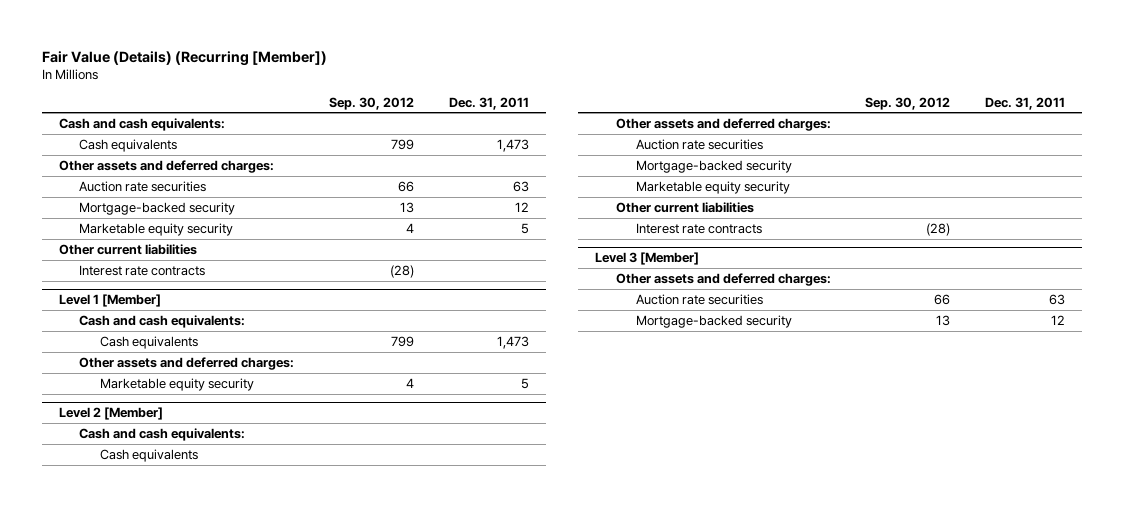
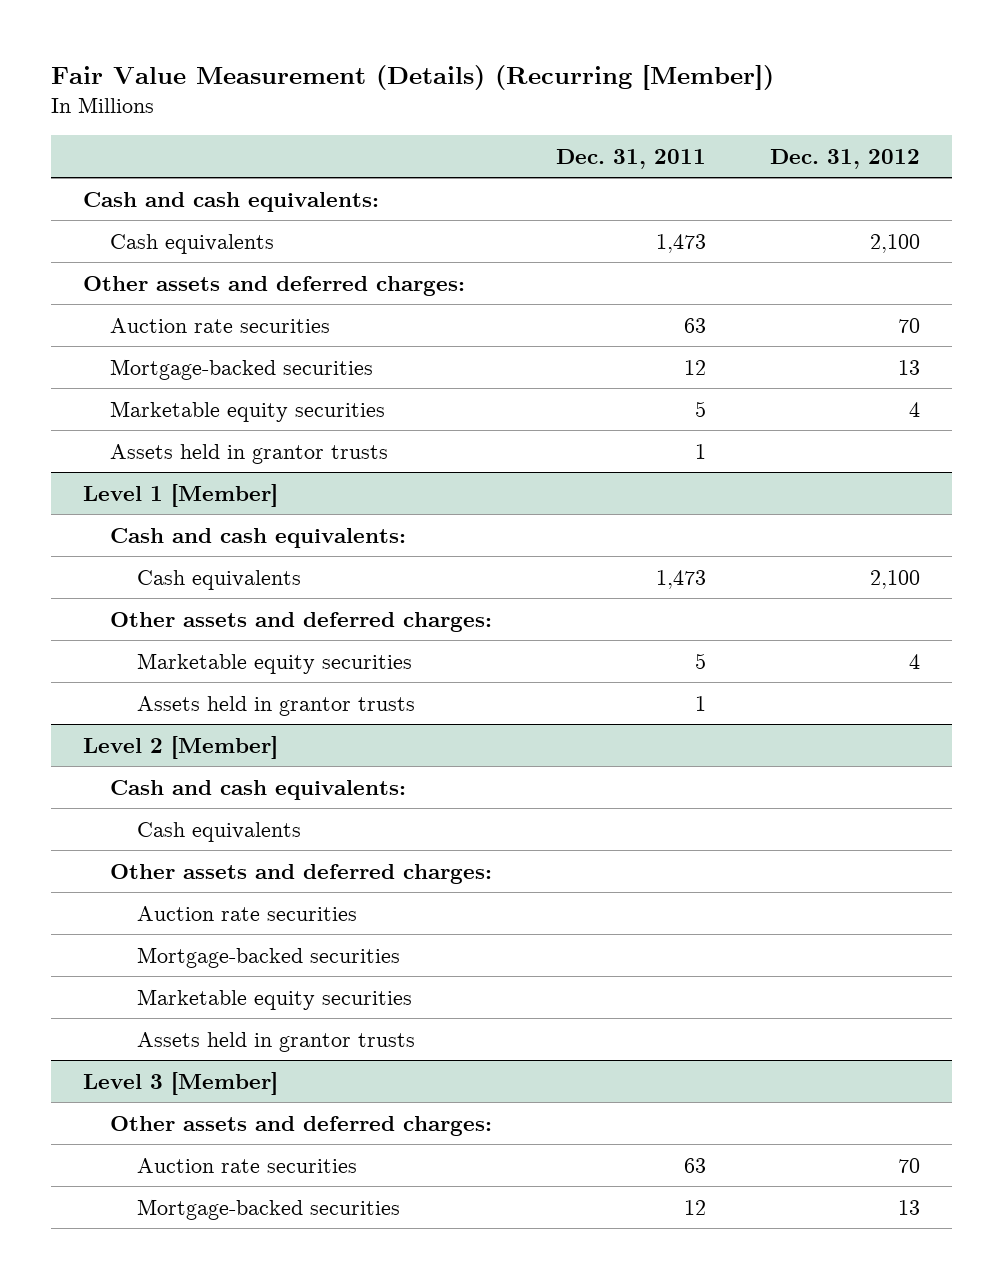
[41,50,327,66] Fair Value (Details) (Recurring [Member]) -> [50,65,774,91] Fair Value Measurement (Details) (Recurring [Member])
[329,96,415,110] Sep. 30, 2012 -> none
none -> [769,148,920,169] Dec. 31, 2012
[58,243,197,255] Other current liabilities -> none
[79,264,206,276] Interest rate contracts -> none
[79,201,236,215] Mortgage-backed security -> [109,358,373,380] Mortgage-backed securities
[79,222,234,236] Marketable equity security -> [109,400,385,422] Marketable equity securities
none -> [109,443,388,464] Assets held in grantor trusts
[99,377,254,391] Marketable equity security -> [137,652,413,674] Marketable equity securities
none -> [137,695,416,716] Assets held in grantor trusts
[615,201,754,213] Other current liabilities -> none
[636,222,763,234] Interest rate contracts -> none
[636,159,793,173] Mortgage-backed security -> [137,946,401,968] Mortgage-backed securities
[636,180,791,194] Marketable equity security -> [137,988,413,1010] Marketable equity securities
none -> [137,1031,416,1052] Assets held in grantor trusts
[636,314,793,328] Mortgage-backed security -> [137,1198,401,1220] Mortgage-backed securities

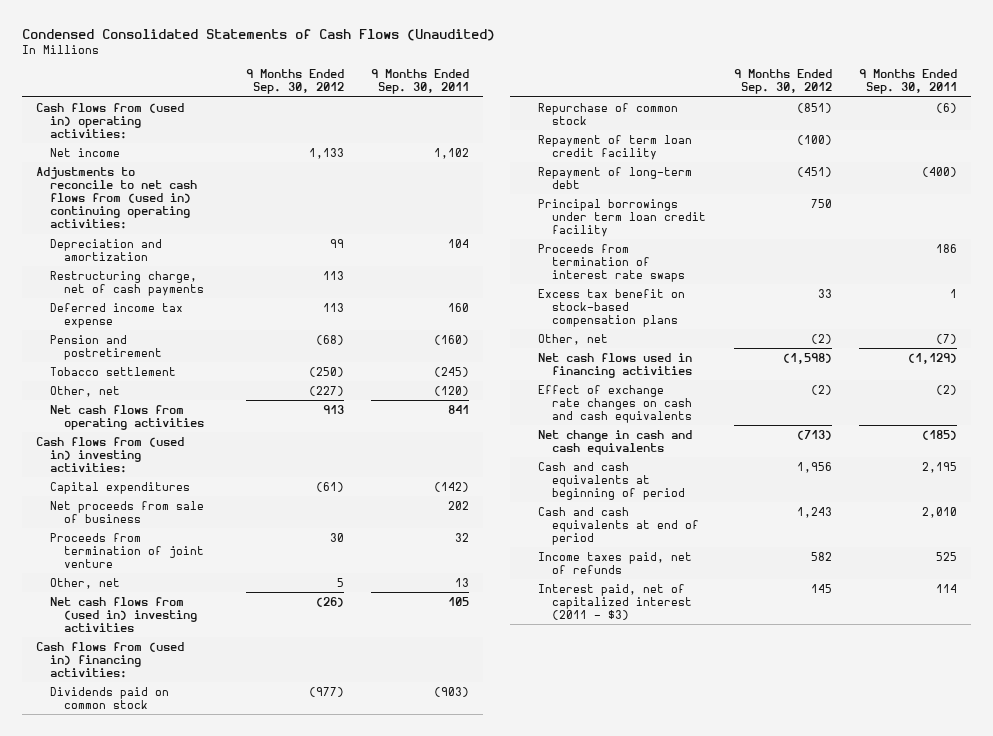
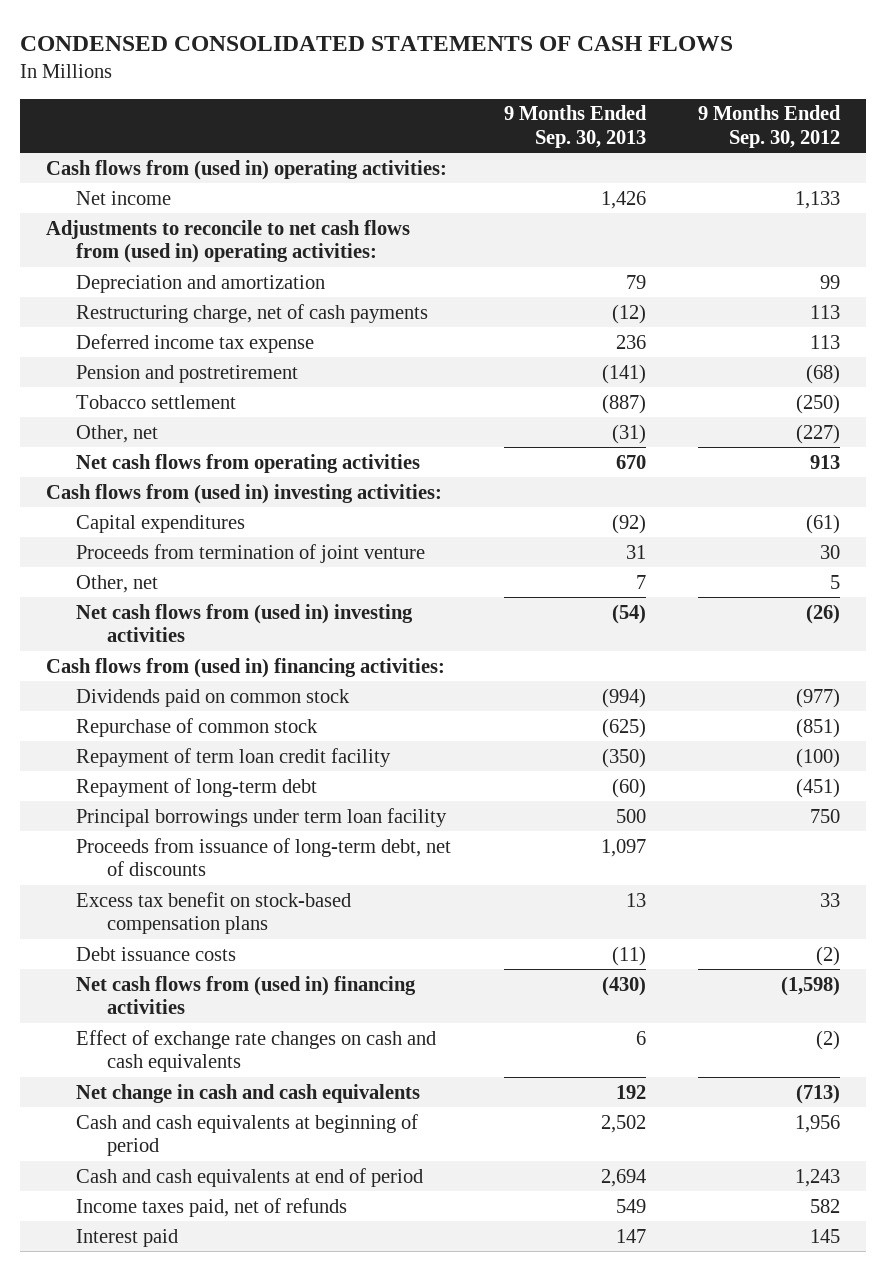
[22,29,496,42] Condensed Consolidated Statements of Cash Flows (Unaudited) -> [19,36,733,52] CONDENSED CONSOLIDATED STATEMENTS OF CASH FLOWS
[371,69,470,95] 9 Months Ended Sep. 30, 2011 -> none
none -> [503,105,647,148] 9 Months Ended Sep. 30, 2013
[36,166,198,230] Adjustments to reconcile to net cash flows from (used in) continuing operating activities: -> [45,219,410,264] Adjustments to reconcile to net cash flows from (used in) operating activities:
[50,500,205,523] Net proceeds from sale of business -> none
[537,243,685,282] Proceeds from termination of interest rate swaps -> none
[537,198,706,237] Principal borrowings under term loan credit facility -> [76,807,448,827] Principal borrowings under term loan facility
none -> [76,837,452,877] Proceeds from issuance of long-term debt, net of discounts
[537,333,608,345] Other, net -> none
none -> [76,946,237,961] Debt issuance costs
[537,352,692,378] Net cash flows used in financing activities -> [76,975,417,1015] Net cash flows from (used in) financing activities
[537,583,692,620] Interest paid, net of capitalized interest (2011 - $3) -> [76,1228,179,1247] Interest paid

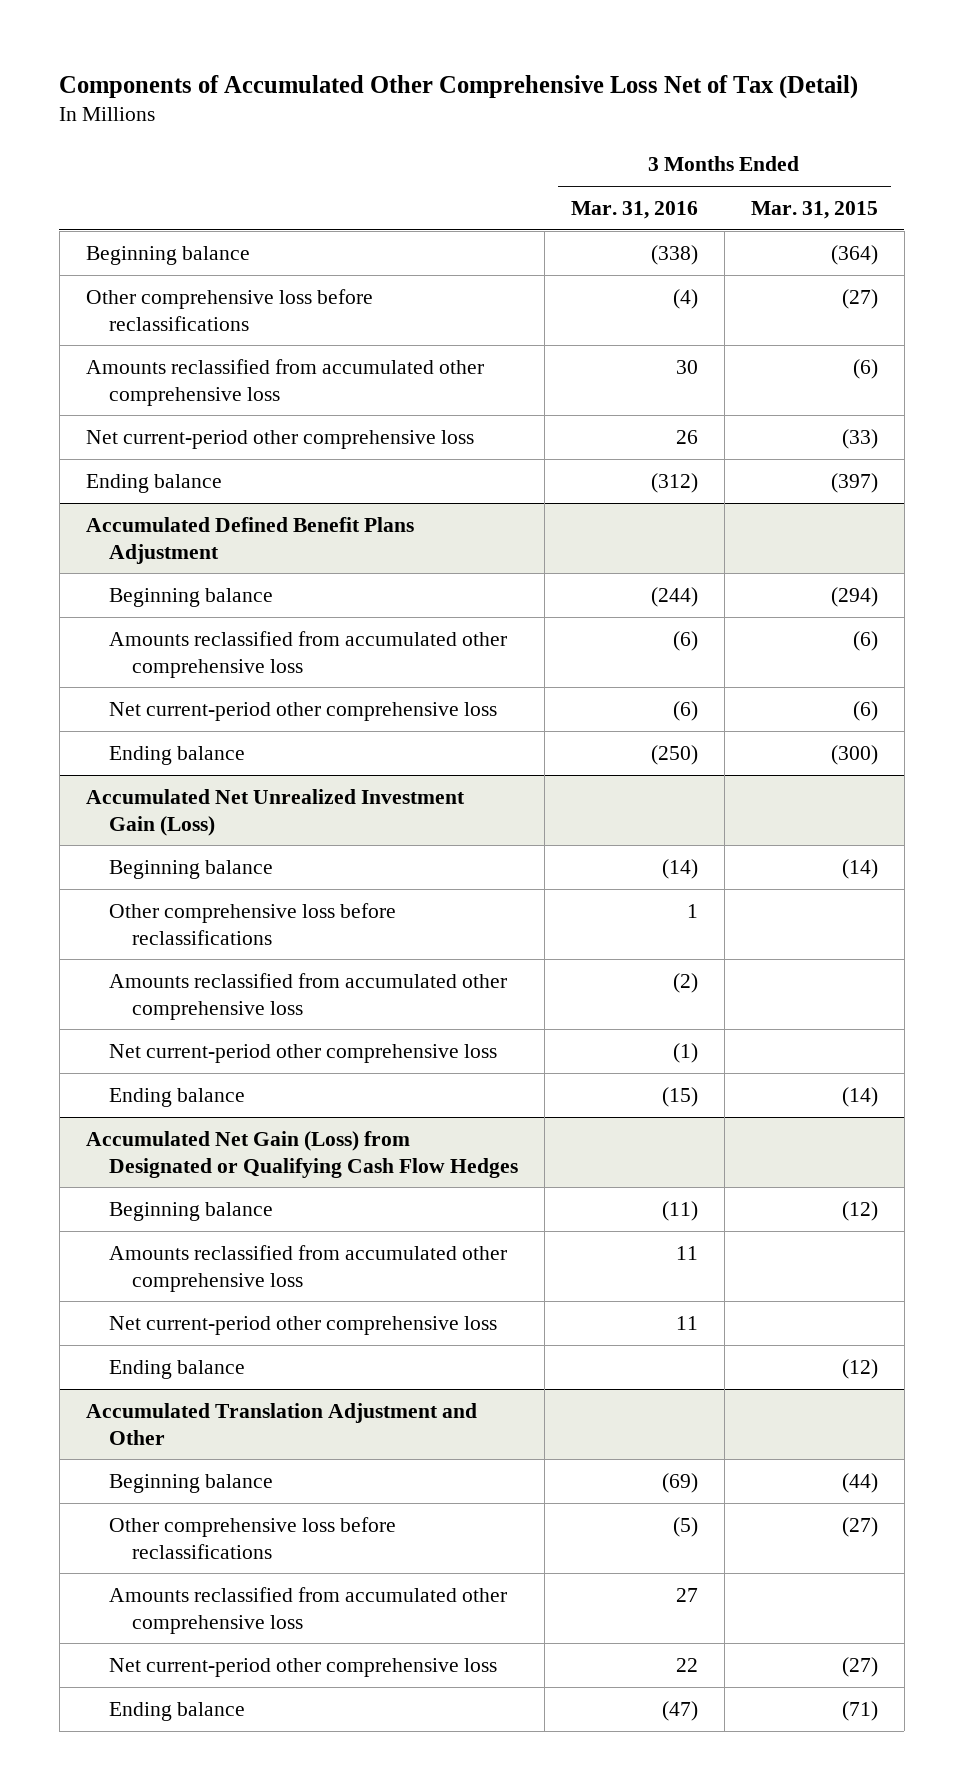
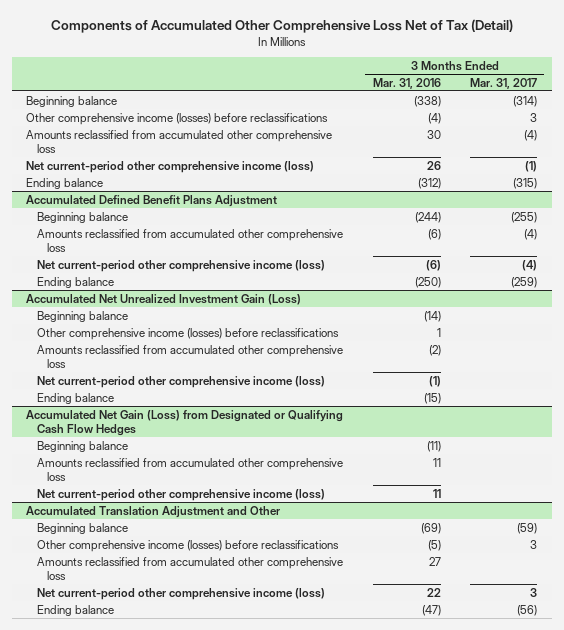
[750,200,878,219] Mar. 31, 2015 -> none
none -> [470,77,538,89] Mar. 31, 2017
[85,288,373,331] Other comprehensive loss before reclassifications -> [26,112,329,125] Other comprehensive income (losses) before reclassifications
[85,429,474,449] Net current-period other comprehensive loss -> [26,160,315,173] Net current-period other comprehensive income (loss)
[109,701,498,721] Net current-period other comprehensive loss -> [36,259,325,272] Net current-period other comprehensive income (loss)
[109,902,397,945] Other comprehensive loss before reclassifications -> [36,327,339,340] Other comprehensive income (losses) before reclassifications
[109,1043,498,1063] Net current-period other comprehensive loss -> [36,375,325,388] Net current-period other comprehensive income (loss)
[109,1359,246,1379] Ending balance -> none
[109,1315,498,1335] Net current-period other comprehensive loss -> [36,488,325,501] Net current-period other comprehensive income (loss)
[109,1516,397,1559] Other comprehensive loss before reclassifications -> [36,539,339,552] Other comprehensive income (losses) before reclassifications
[109,1657,498,1677] Net current-period other comprehensive loss -> [36,587,325,600] Net current-period other comprehensive income (loss)

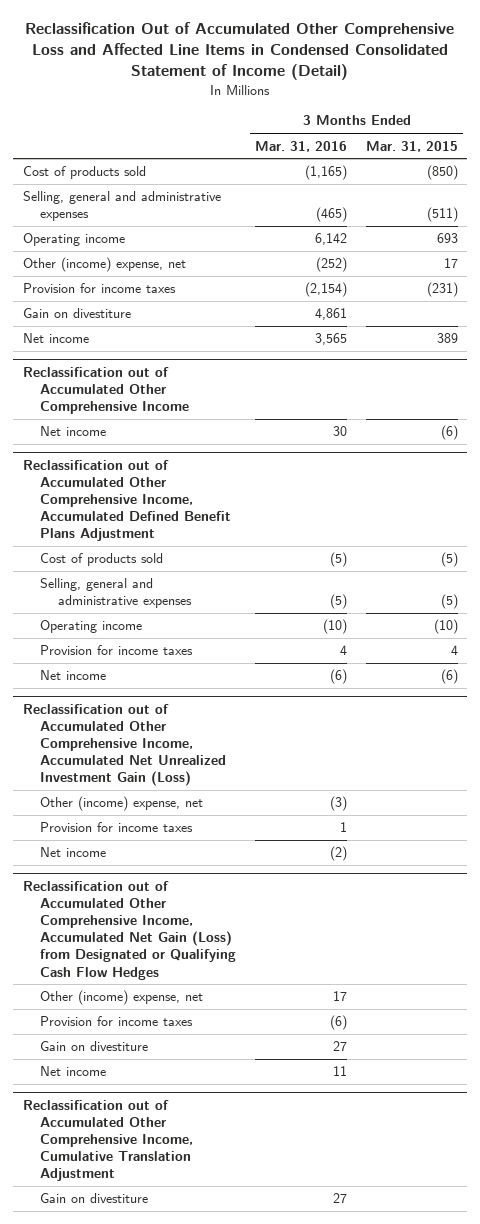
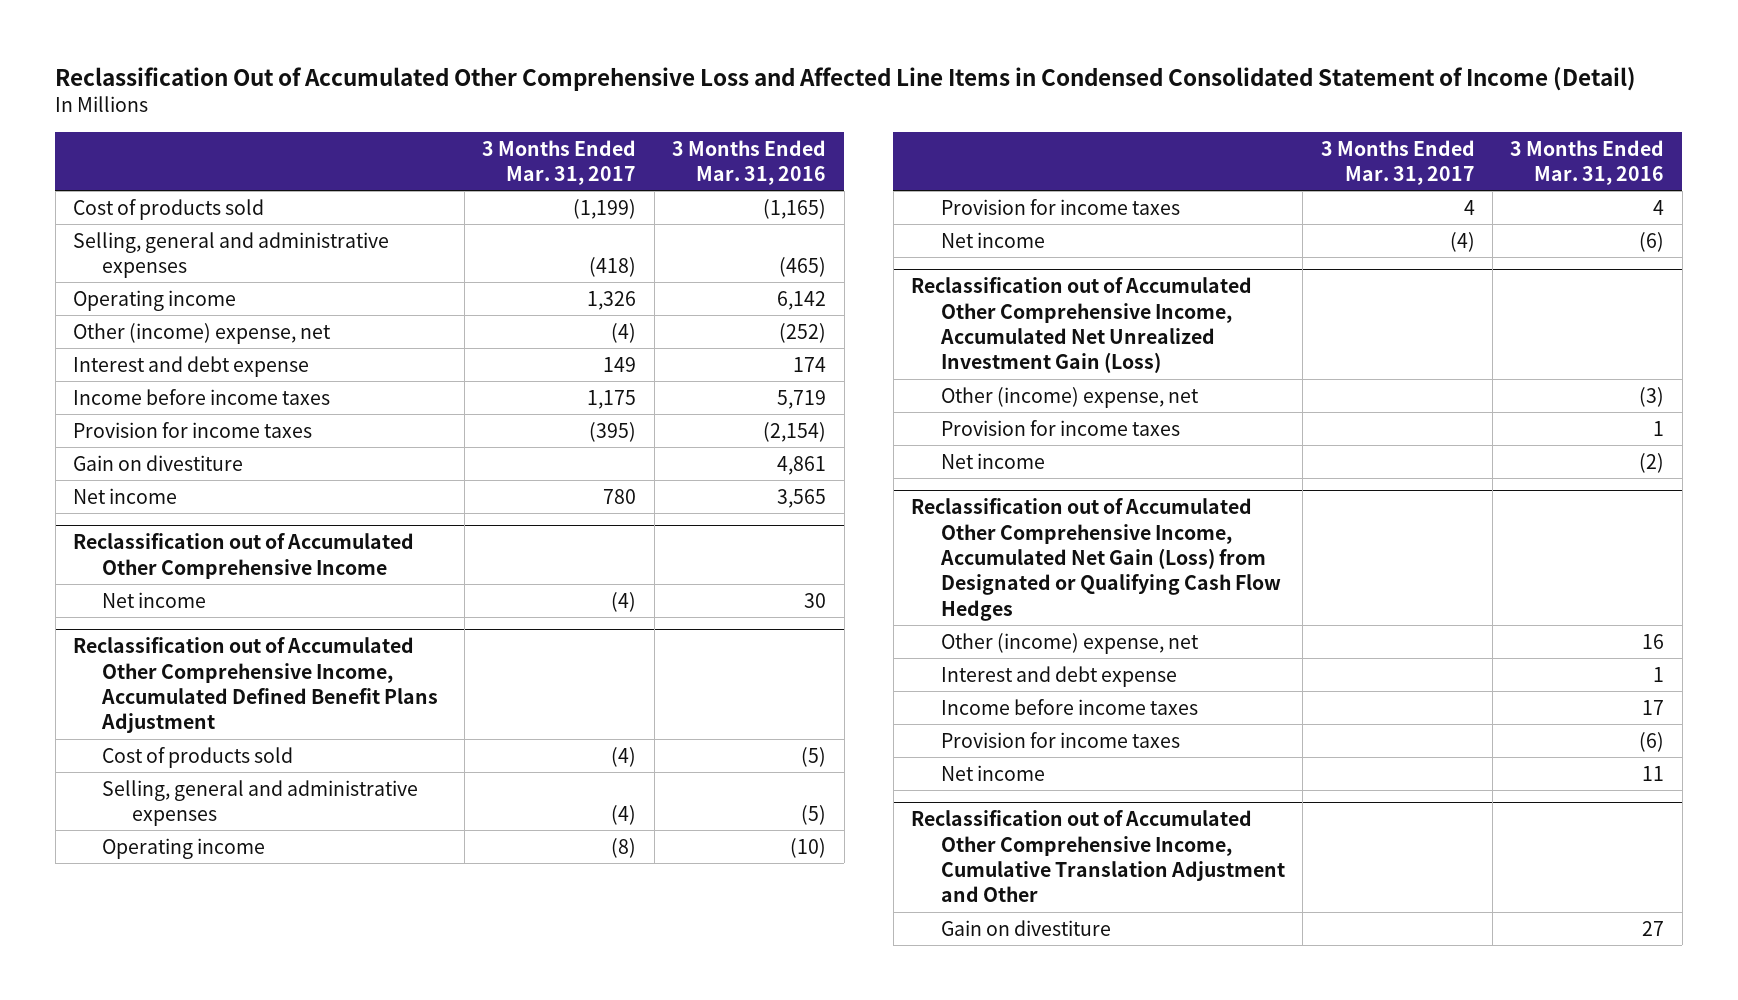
[365,140,458,152] Mar. 31, 2015 -> none
none -> [482,139,637,186] 3 Months Ended Mar. 31, 2017
none -> [73,355,310,377] Interest and debt expense
none -> [73,388,331,405] Income before income taxes
[333,991,348,1002] 17 -> [1642,633,1665,649] 16
none -> [940,665,1177,687] Interest and debt expense
none -> [940,698,1198,715] Income before income taxes
[40,1041,149,1052] Gain on divestiture -> none
[22,1099,194,1182] Reclassification out of Accumulated Other Comprehensive Income, Cumulative Translation Adjustment -> [911,810,1285,903] Reclassification out of Accumulated Other Comprehensive Income, Cumulative Translation Adjustment and Other

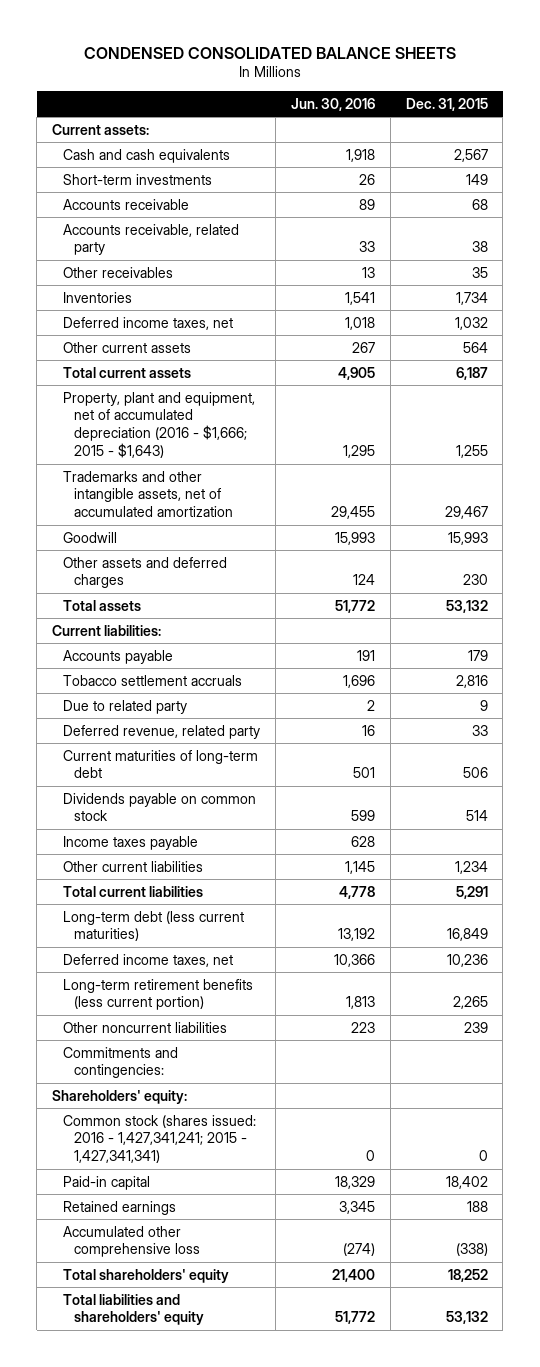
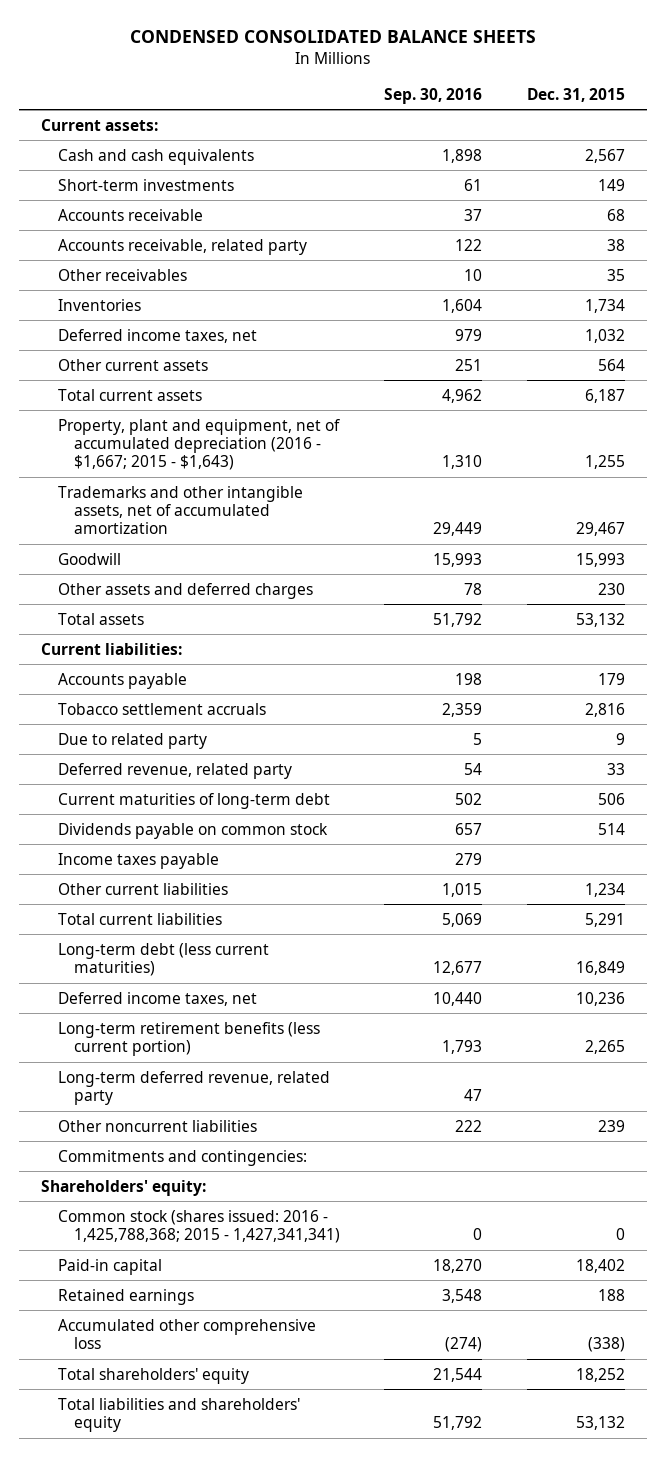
[290,97,375,111] Jun. 30, 2016 -> none
none -> [384,87,483,104] Sep. 30, 2016
[63,391,256,459] Property, plant and equipment, net of accumulated depreciation (2016 - $1,666; 2015 - $1,643) -> [57,418,340,471] Property, plant and equipment, net of accumulated depreciation (2016 - $1,667; 2015 - $1,643)
none -> [57,1070,330,1106] Long-term deferred revenue, related party
[63,1114,257,1164] Common stock (shares issued: 2016 - 1,427,341,241; 2015 - 1,427,341,341) -> [57,1209,341,1244] Common stock (shares issued: 2016 - 1,425,788,368; 2015 - 1,427,341,341)

